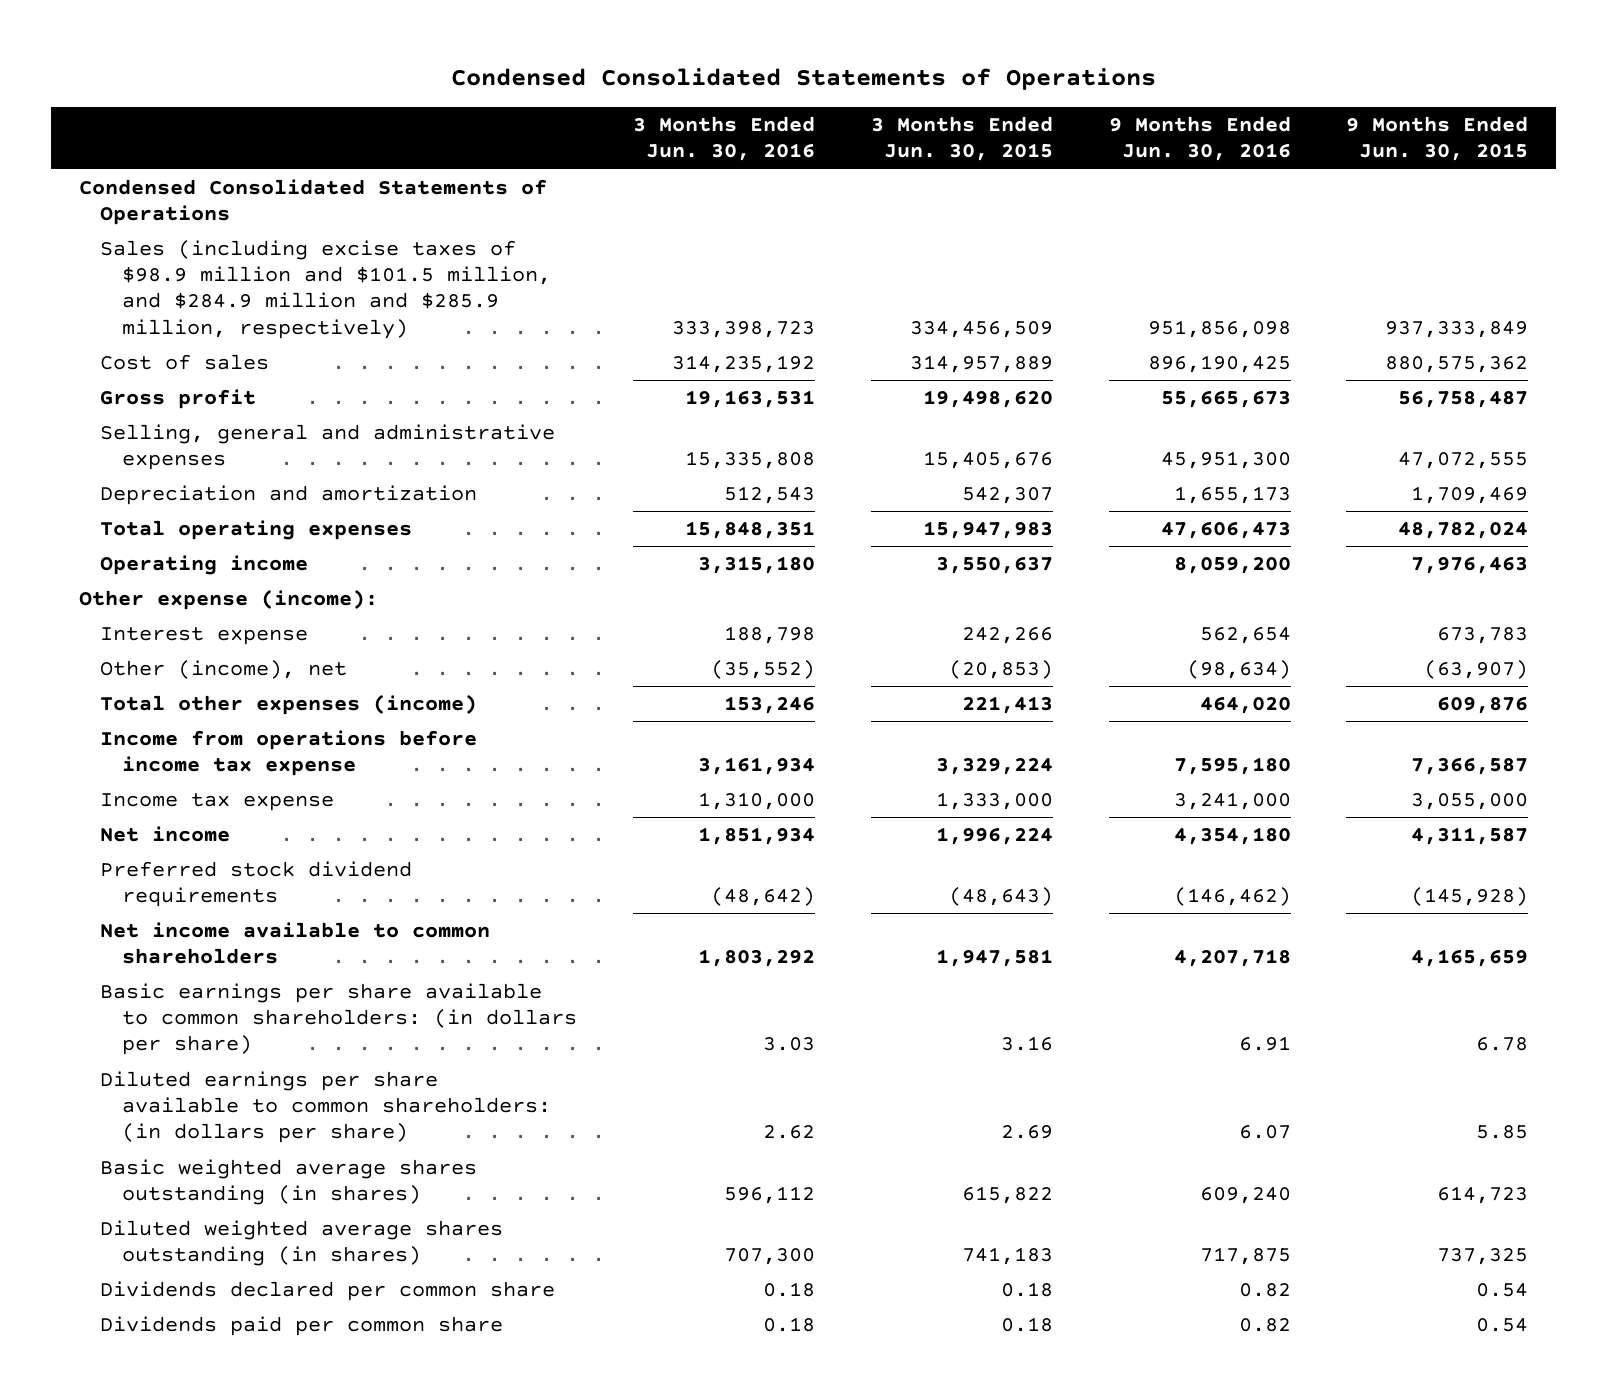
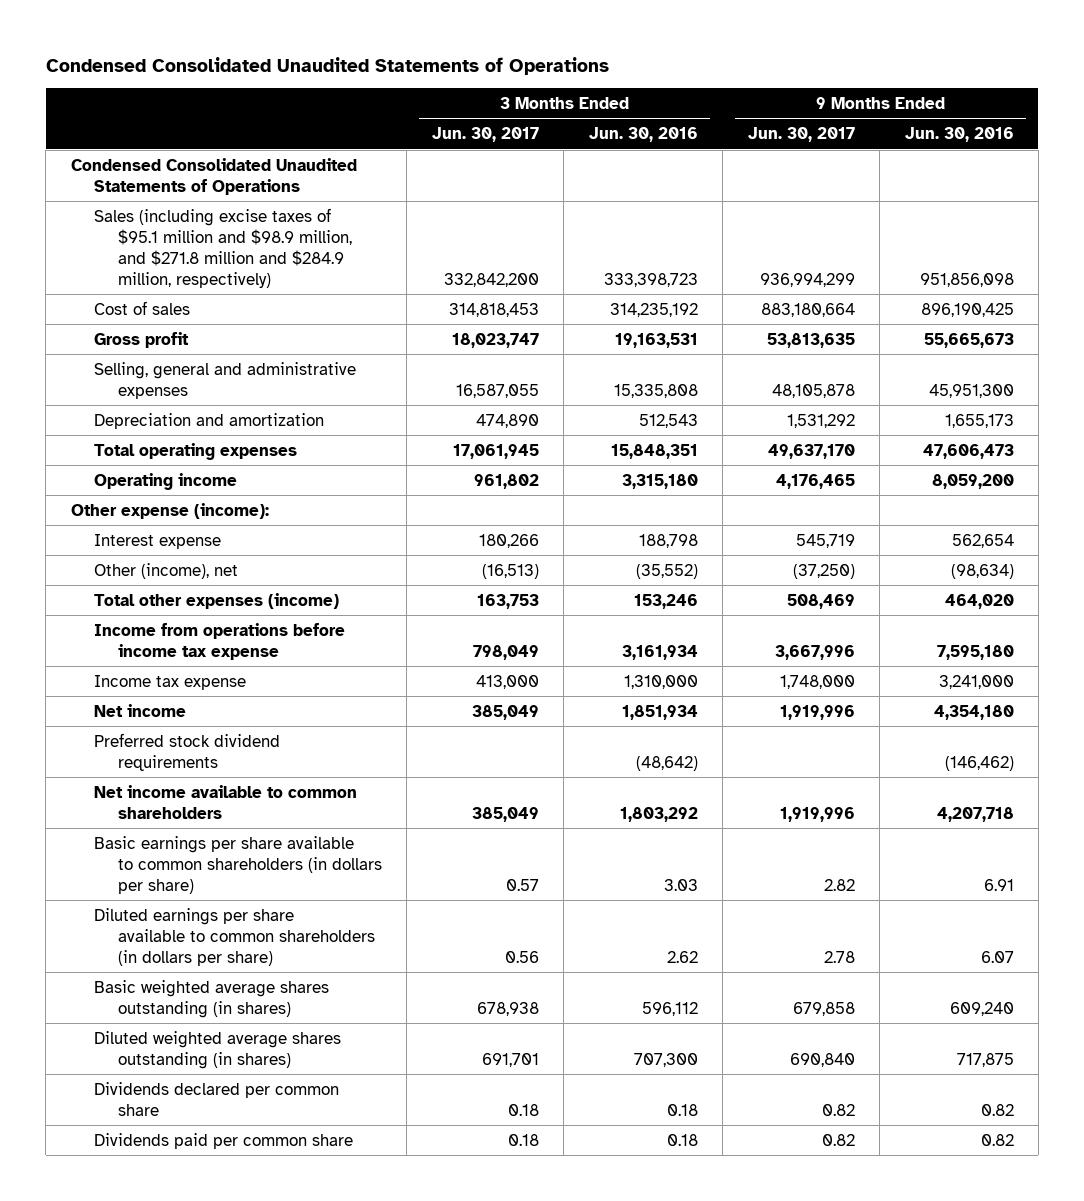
[450,68,1156,91] Condensed Consolidated Statements of Operations -> [45,56,609,75] Condensed Consolidated Unaudited Statements of Operations
[870,116,1053,162] 3 Months Ended Jun. 30, 2015 -> none
[1346,116,1529,162] 9 Months Ended Jun. 30, 2015 -> none
none -> [431,127,539,143] Jun. 30, 2017
none -> [747,127,855,143] Jun. 30, 2017
[78,179,547,226] Condensed Consolidated Statements of Operations -> [70,157,357,195] Condensed Consolidated Unaudited Statements of Operations
[100,240,551,339] Sales (including excise taxes of $98.9 million and $101.5 million, and $284.9 million and $285.9 million, respectively) -> [94,207,352,288] Sales (including excise taxes of $95.1 million and $98.9 million, and $271.8 million and $284.9 million, respectively)
[100,983,577,1056] Basic earnings per share available to common shareholders: (in dollars per share) -> [94,835,382,894] Basic earnings per share available to common shareholders (in dollars per share)
[100,1071,551,1144] Diluted earnings per share available to common shareholders: (in dollars per share) -> [94,907,375,966] Diluted earnings per share available to common shareholders (in dollars per share)

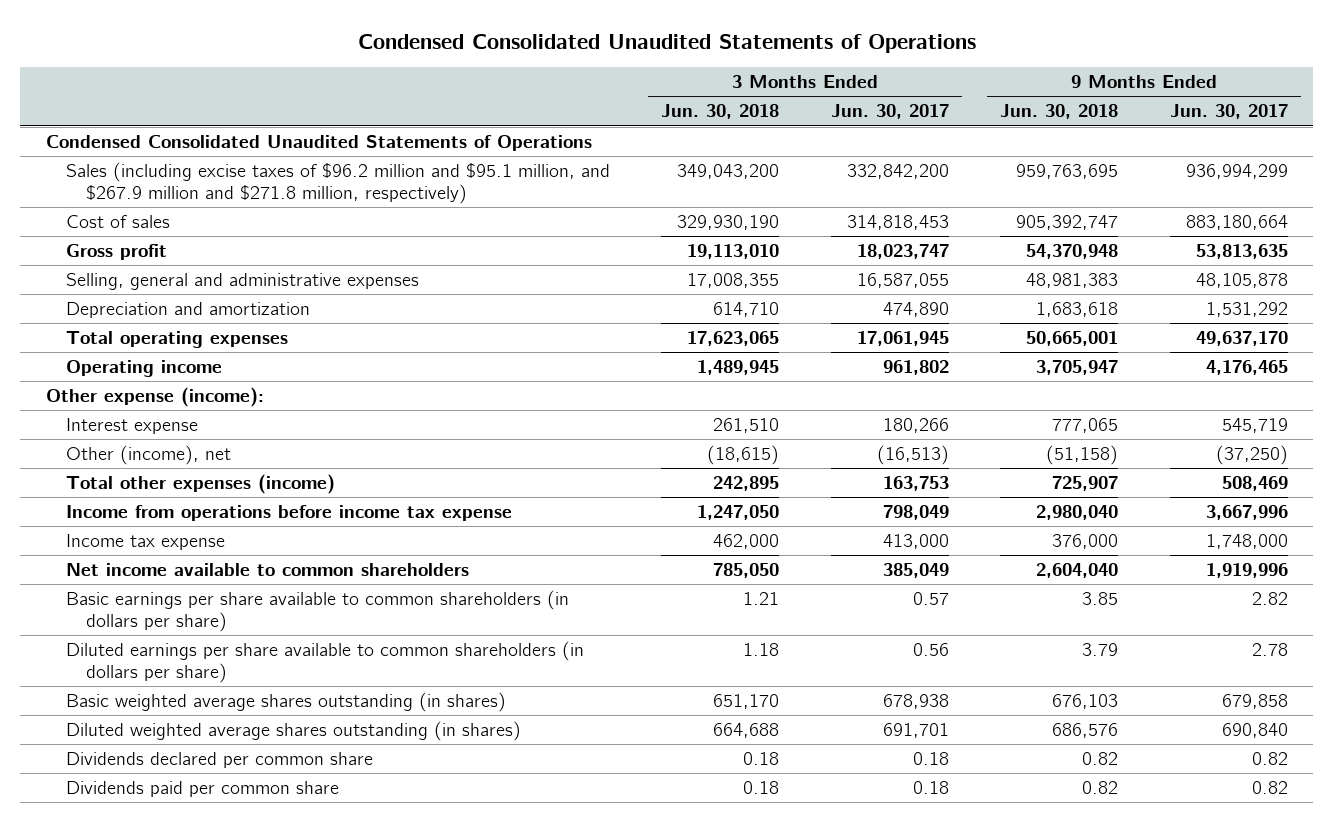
[588,127,698,143] Jun. 30, 2016 -> none
[904,127,1014,143] Jun. 30, 2016 -> none
none -> [661,104,780,120] Jun. 30, 2018
none -> [1000,104,1119,120] Jun. 30, 2018
[94,207,352,288] Sales (including excise taxes of $95.1 million and $98.9 million, and $271.8 million and $284.9 million, respectively) -> [65,161,610,204] Sales (including excise taxes of $96.2 million and $95.1 million, and $267.9 million and $271.8 million, respectively)
[94,703,187,717] Net income -> none
[94,732,281,771] Preferred stock dividend requirements -> none

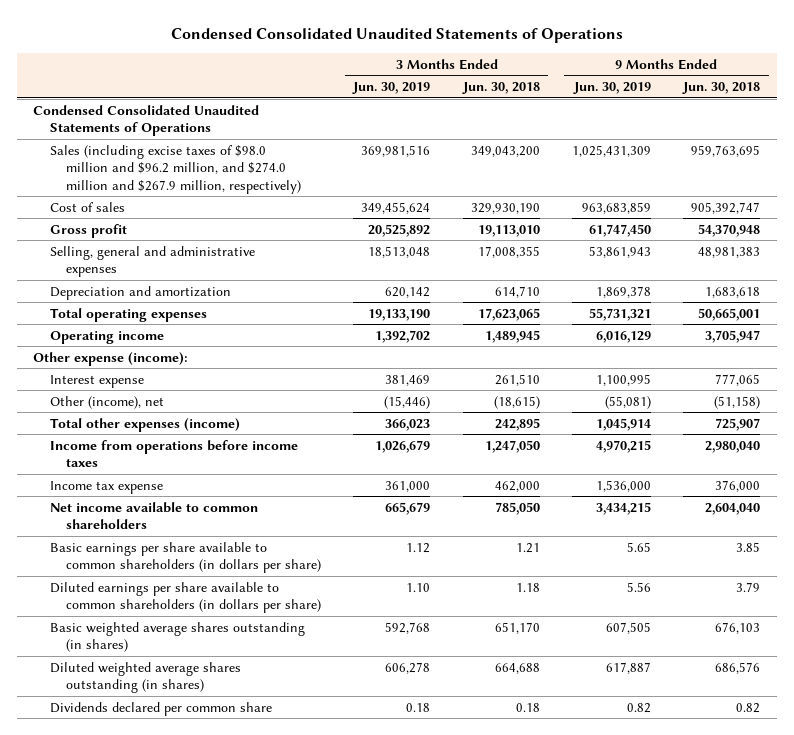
[830,104,949,120] Jun. 30, 2017 -> none
[1169,104,1288,120] Jun. 30, 2017 -> none
none -> [352,82,431,95] Jun. 30, 2019
none -> [573,82,652,95] Jun. 30, 2019
[65,161,610,204] Sales (including excise taxes of $96.2 million and $95.1 million, and $267.9 million and $271.8 million, respectively) -> [49,144,302,194] Sales (including excise taxes of $98.0 million and $96.2 million, and $274.0 million and $267.9 million, respectively)
[65,504,512,521] Income from operations before income tax expense -> [49,439,298,468] Income from operations before income taxes
[65,780,339,797] Dividends paid per common share -> none

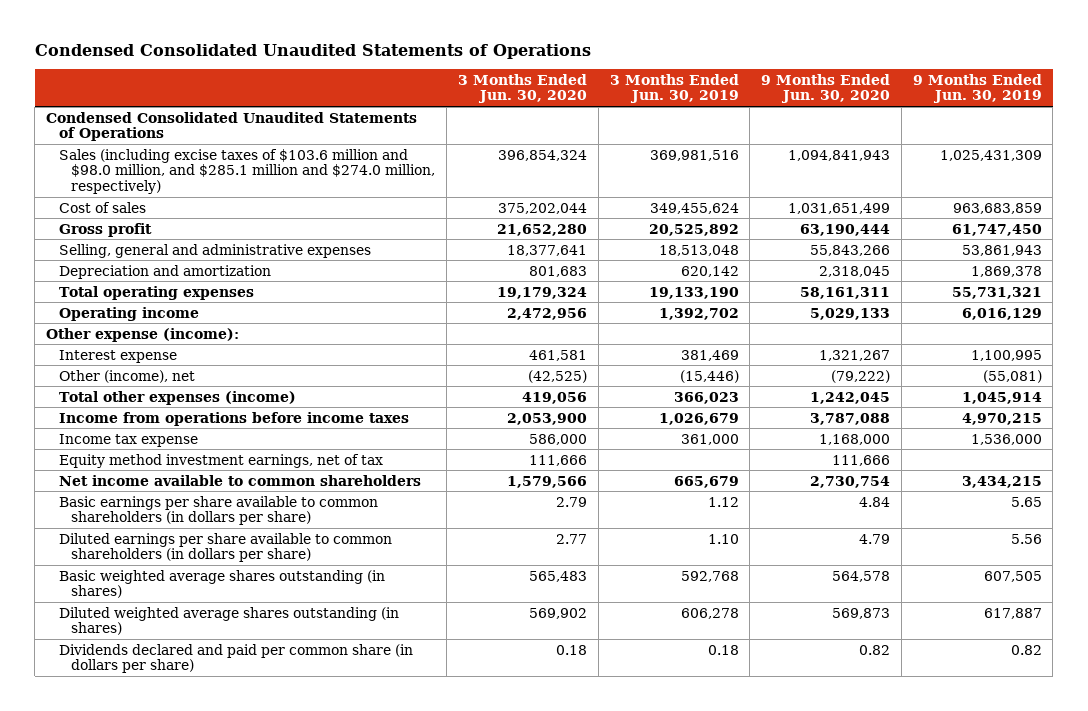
[461,82,540,95] Jun. 30, 2018 -> none
[682,82,761,95] Jun. 30, 2018 -> none
none -> [458,73,588,104] 3 Months Ended Jun. 30, 2020
none -> [761,73,891,104] 9 Months Ended Jun. 30, 2020
[49,144,302,194] Sales (including excise taxes of $98.0 million and $96.2 million, and $274.0 million and $267.9 million, respectively) -> [58,148,436,194] Sales (including excise taxes of $103.6 million and $98.0 million, and $285.1 million and $274.0 million, respectively)
none -> [58,453,383,468] Equity method investment earnings, net of tax
[49,701,272,716] Dividends declared per common share -> [58,643,413,674] Dividends declared and paid per common share (in dollars per share)

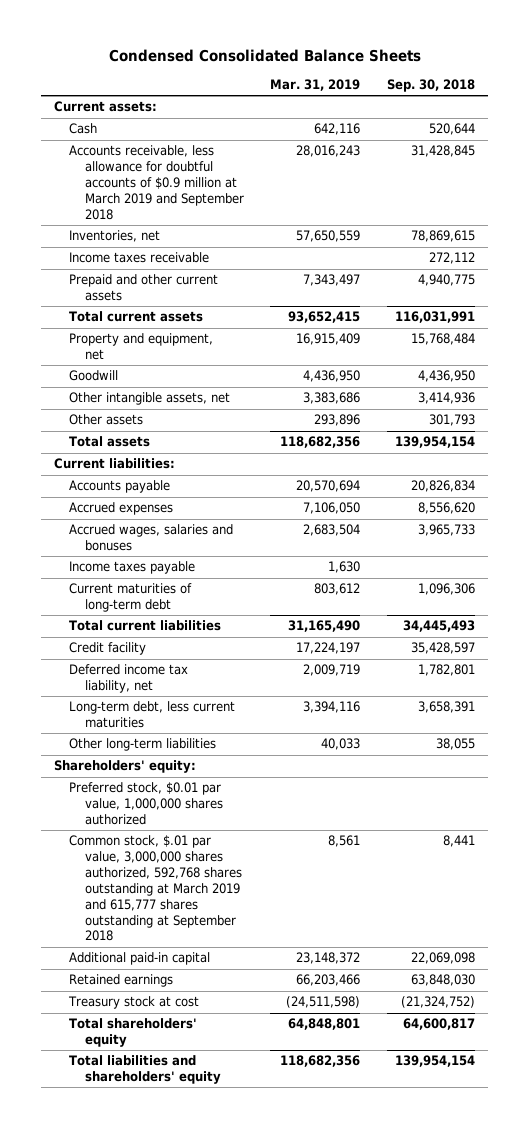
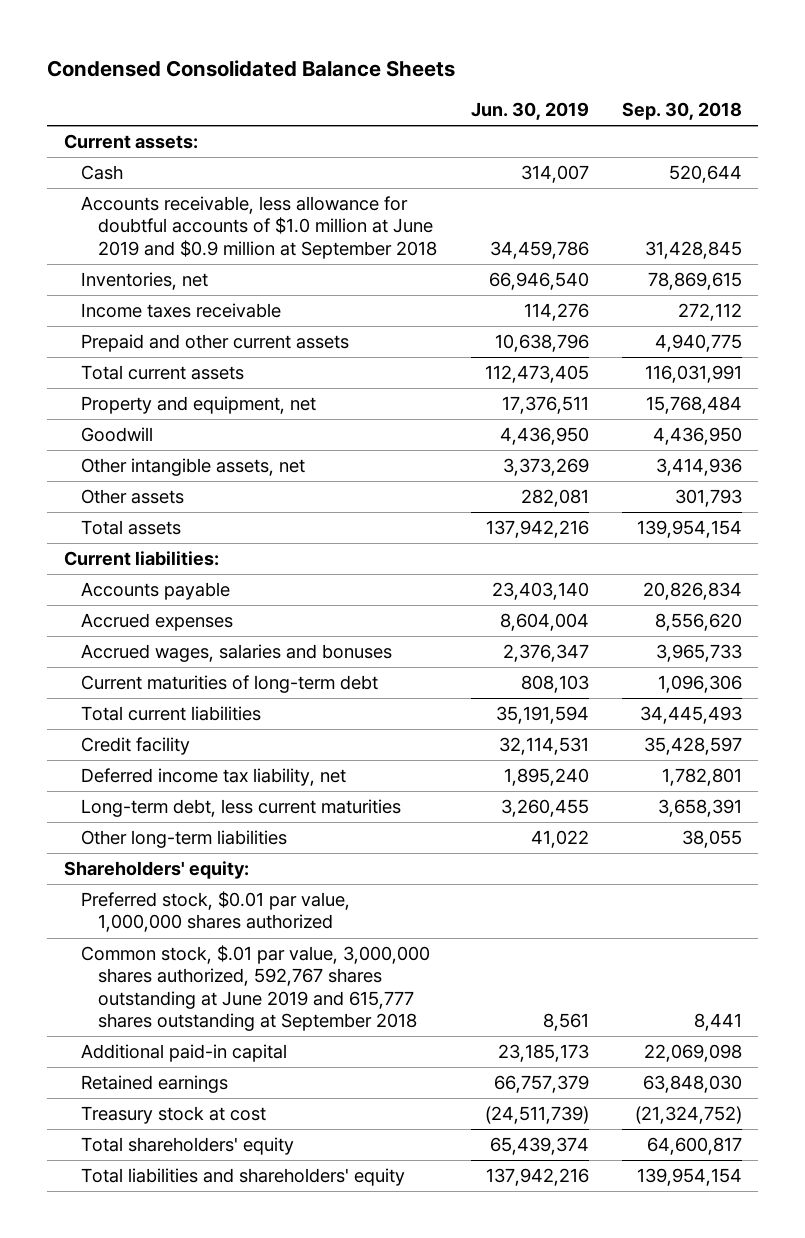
[270,79,361,92] Mar. 31, 2019 -> none
none -> [470,102,589,121] Jun. 30, 2019
[69,145,244,220] Accounts receivable, less allowance for doubtful accounts of $0.9 million at March 2019 and September 2018 -> [81,196,438,259] Accounts receivable, less allowance for doubtful accounts of $1.0 million at June 2019 and $0.9 million at September 2018
[69,561,196,575] Income taxes payable -> none
[69,835,242,942] Common stock, $.01 par value, 3,000,000 shares authorized, 592,768 shares outstanding at March 2019 and 615,777 shares outstanding at September 2018 -> [81,945,431,1032] Common stock, $.01 par value, 3,000,000 shares authorized, 592,767 shares outstanding at June 2019 and 615,777 shares outstanding at September 2018

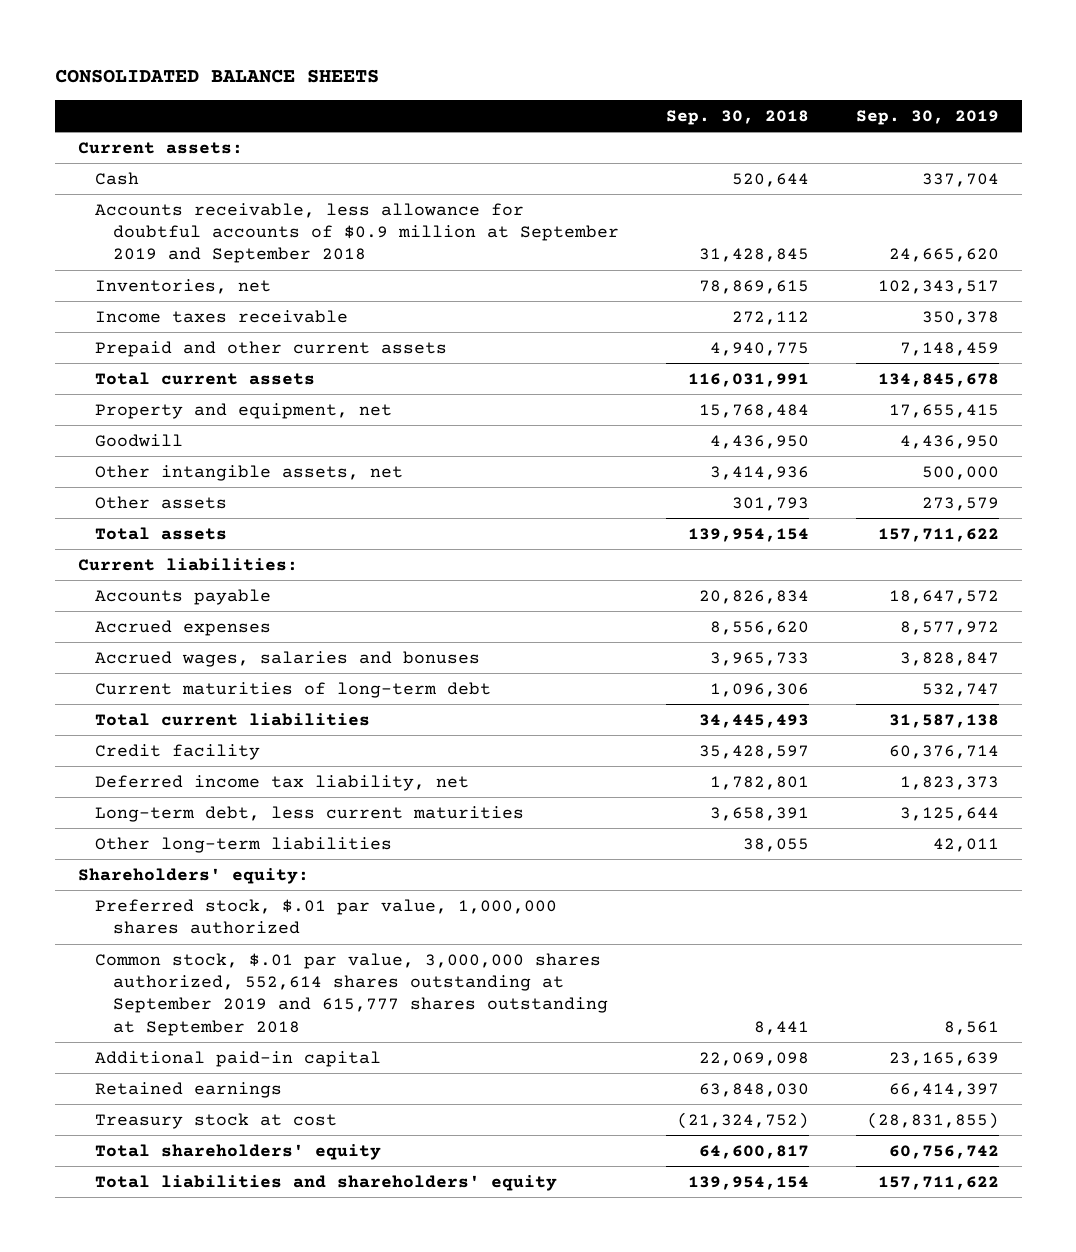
[47,59,456,77] Condensed Consolidated Balance Sheets -> [54,69,379,84] CONSOLIDATED BALANCE SHEETS
[470,102,589,121] Jun. 30, 2019 -> none
none -> [855,109,999,125] Sep. 30, 2019
[81,196,438,259] Accounts receivable, less allowance for doubtful accounts of $1.0 million at June 2019 and $0.9 million at September 2018 -> [95,202,620,264] Accounts receivable, less allowance for doubtful accounts of $0.9 million at September 2019 and September 2018
[81,891,351,933] Preferred stock, $0.01 par value, 1,000,000 shares authorized -> [95,898,558,935] Preferred stock, $.01 par value, 1,000,000 shares authorized
[81,945,431,1032] Common stock, $.01 par value, 3,000,000 shares authorized, 592,767 shares outstanding at June 2019 and 615,777 shares outstanding at September 2018 -> [95,952,609,1036] Common stock, $.01 par value, 3,000,000 shares authorized, 552,614 shares outstanding at September 2019 and 615,777 shares outstanding at September 2018

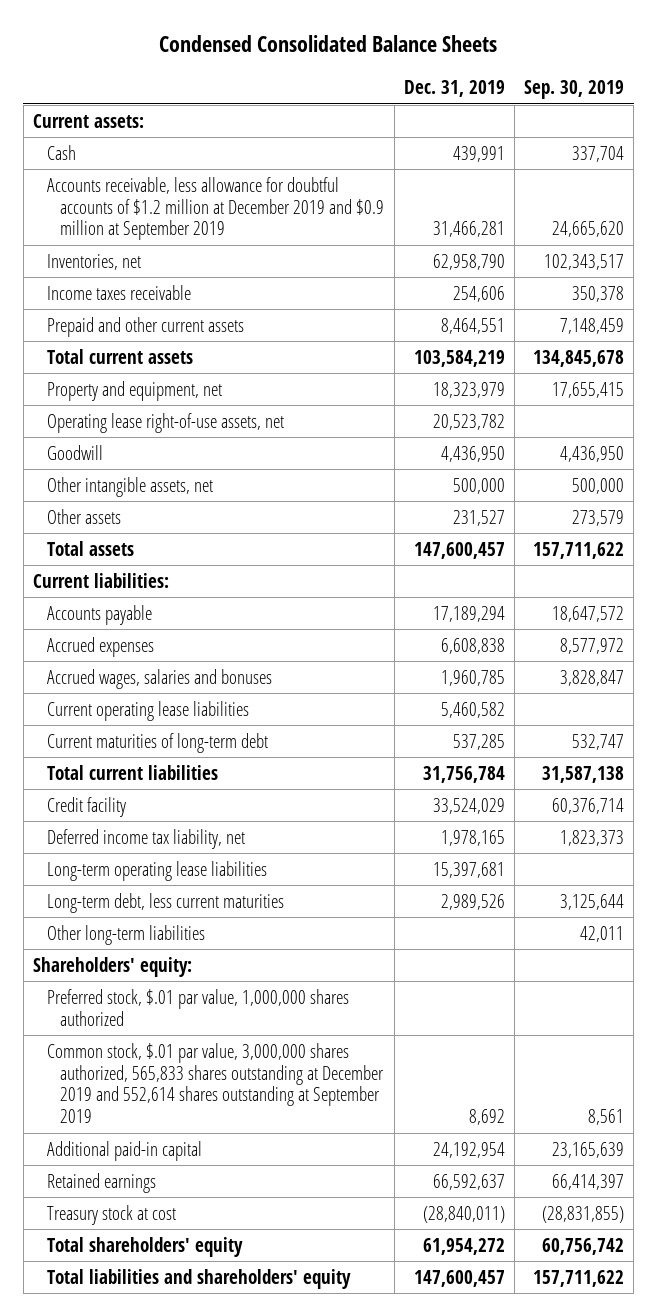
[54,69,379,84] CONSOLIDATED BALANCE SHEETS -> [159,35,498,53] Condensed Consolidated Balance Sheets
[665,109,809,125] Sep. 30, 2018 -> none
none -> [403,80,505,98] Dec. 31, 2019
[95,202,620,264] Accounts receivable, less allowance for doubtful accounts of $0.9 million at September 2019 and September 2018 -> [46,176,385,241] Accounts receivable, less allowance for doubtful accounts of $1.2 million at December 2019 and $0.9 million at September 2019
none -> [46,412,284,433] Operating lease right-of-use assets, net
none -> [46,700,249,721] Current operating lease liabilities
none -> [46,860,267,881] Long-term operating lease liabilities
[95,952,609,1036] Common stock, $.01 par value, 3,000,000 shares authorized, 552,614 shares outstanding at September 2019 and 615,777 shares outstanding at September 2018 -> [46,1042,385,1124] Common stock, $.01 par value, 3,000,000 shares authorized, 565,833 shares outstanding at December 2019 and 552,614 shares outstanding at September 2019

